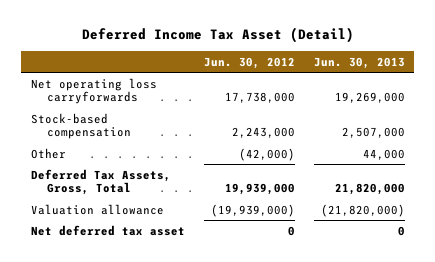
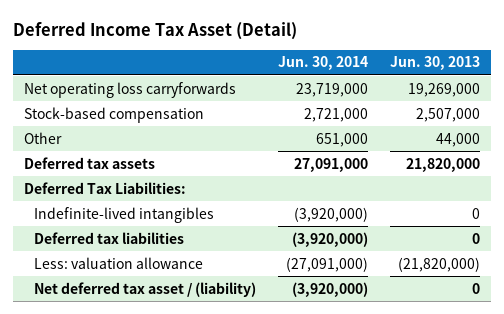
[203,56,295,69] Jun. 30, 2012 -> none
none -> [278,56,369,71] Jun. 30, 2014
[30,168,171,196] Deferred Tax Assets, Gross, Total -> [24,156,156,169] Deferred tax assets
none -> [24,181,187,194] Deferred Tax Liabilities:
none -> [34,206,215,223] Indefinite-lived intangibles
none -> [34,231,185,244] Deferred tax liabilities
[30,203,164,215] Valuation allowance -> [34,256,204,269] Less: valuation allowance
[30,224,185,236] Net deferred tax asset -> [34,281,257,297] Net deferred tax asset / (liability)

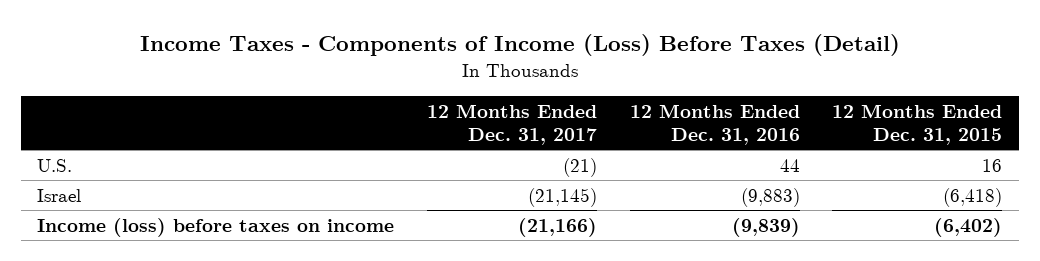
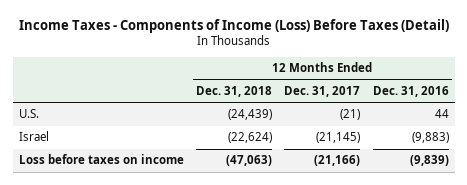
[832,103,1003,145] 12 Months Ended Dec. 31, 2015 -> none
none -> [195,85,272,97] Dec. 31, 2018
[37,217,395,237] Income (loss) before taxes on income -> [18,154,184,165] Loss before taxes on income

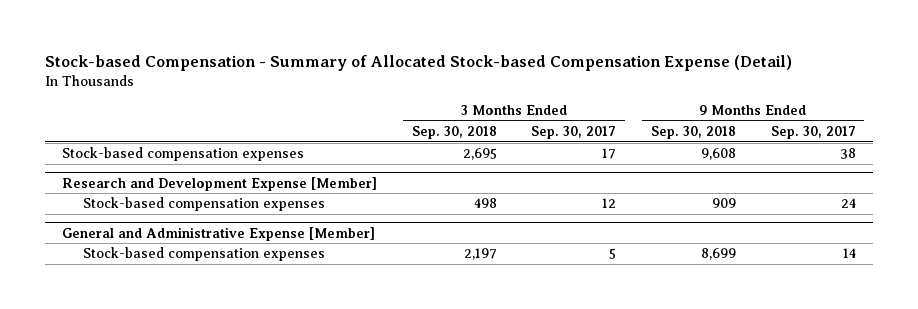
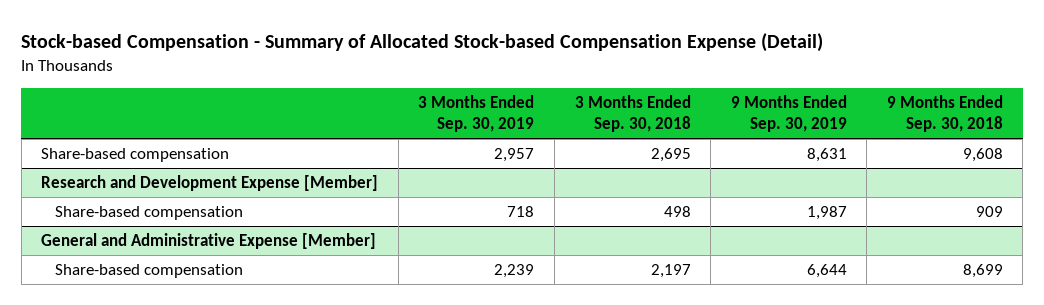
[531,126,617,140] Sep. 30, 2017 -> none
[770,126,856,140] Sep. 30, 2017 -> none
none -> [418,95,535,133] 3 Months Ended Sep. 30, 2019
none -> [730,95,847,133] 9 Months Ended Sep. 30, 2019
[62,147,305,162] Stock-based compensation expenses -> [41,148,230,163] Share-based compensation
[82,197,325,212] Stock-based compensation expenses -> [55,206,244,221] Share-based compensation
[82,247,325,262] Stock-based compensation expenses -> [55,264,244,279] Share-based compensation

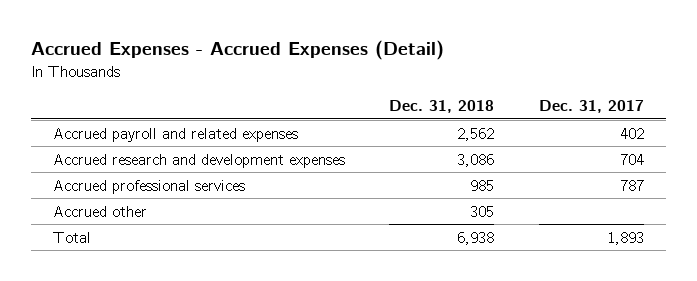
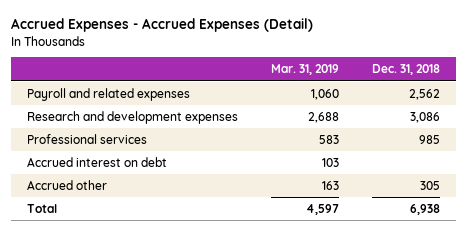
[538,100,644,114] Dec. 31, 2017 -> none
none -> [270,64,339,76] Mar. 31, 2019
[52,127,298,142] Accrued payroll and related expenses -> [27,87,191,101] Payroll and related expenses
[52,153,345,168] Accrued research and development expenses -> [27,110,239,124] Research and development expenses
[52,179,245,194] Accrued professional services -> [27,133,148,144] Professional services
none -> [27,156,168,167] Accrued interest on debt

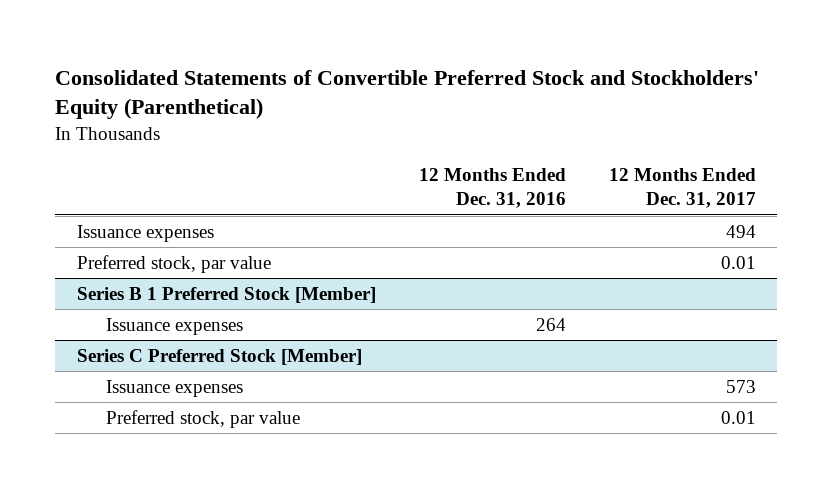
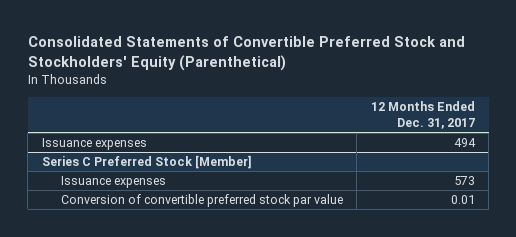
[418,167,566,209] 12 Months Ended Dec. 31, 2016 -> none
[76,254,271,273] Preferred stock, par value -> none
[76,286,376,303] Series B 1 Preferred Stock [Member] -> none
[106,317,244,335] Issuance expenses -> none
[106,409,301,428] Preferred stock, par value -> [60,194,343,208] Conversion of convertible preferred stock par value

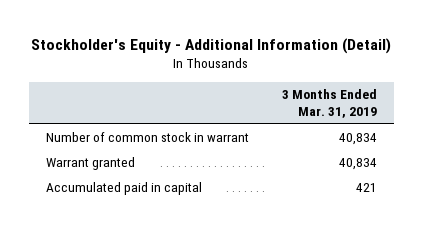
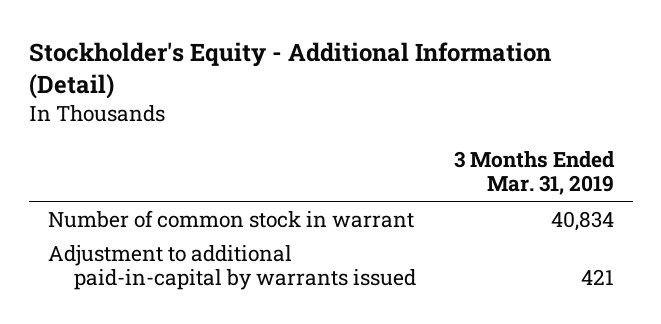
[45,157,135,171] Warrant granted -> none
[45,182,202,196] Accumulated paid in capital -> [47,244,416,291] Adjustment to additional paid-in-capital by warrants issued

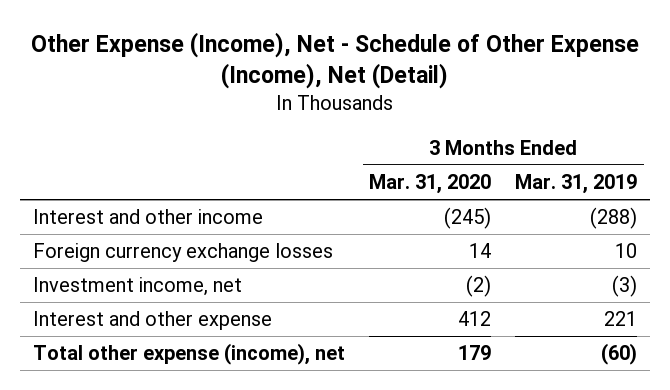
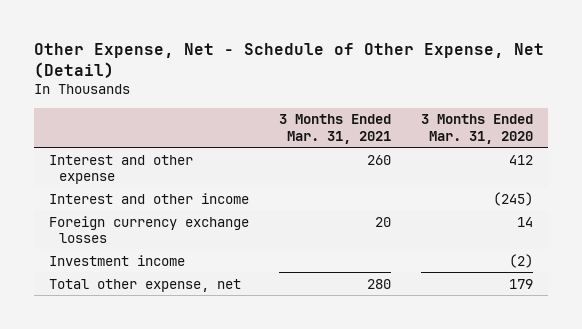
[31,31,640,89] Other Expense (Income), Net - Schedule of Other Expense (Income), Net (Detail) -> [33,42,544,78] Other Expense, Net - Schedule of Other Expense, Net (Detail)
[515,173,638,194] Mar. 31, 2019 -> none
none -> [279,114,392,144] 3 Months Ended Mar. 31, 2021
[32,311,272,331] Interest and other expense -> [48,154,193,184] Interest and other expense
[32,277,242,297] Investment income, net -> [48,254,185,266] Investment income
[32,343,345,366] Total other expense (income), net -> [48,278,241,292] Total other expense, net

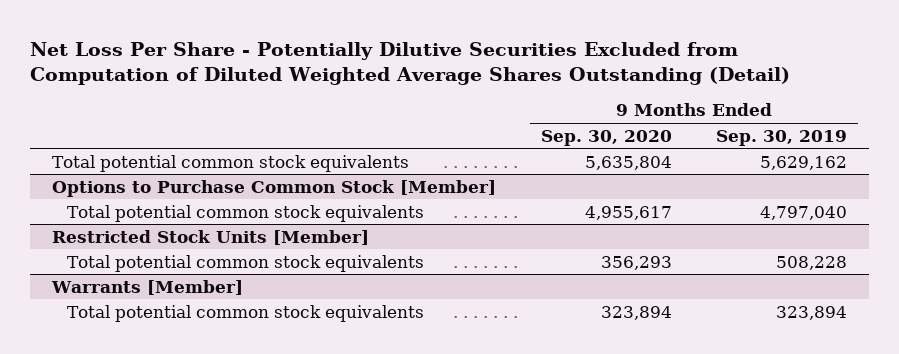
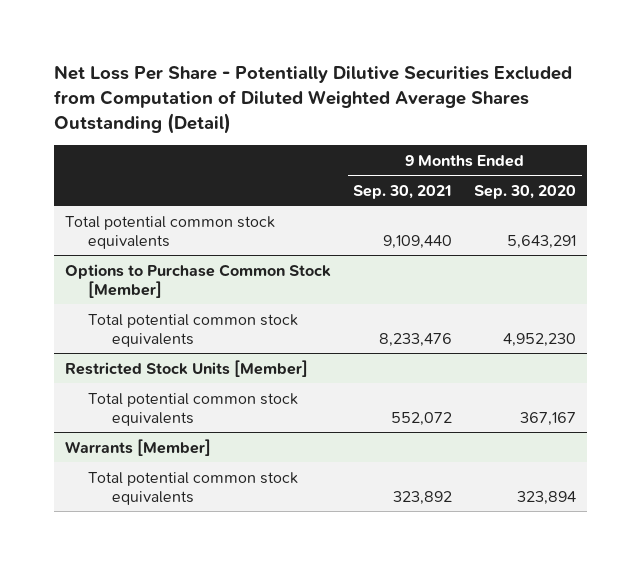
[715,129,847,146] Sep. 30, 2019 -> none
none -> [353,184,453,199] Sep. 30, 2021
[584,155,672,170] 5,635,804 -> [507,234,577,249] 5,643,291
[584,205,672,220] 4,955,617 -> [503,332,577,347] 4,952,230
[600,255,672,270] 356,293 -> [520,411,577,426] 367,167

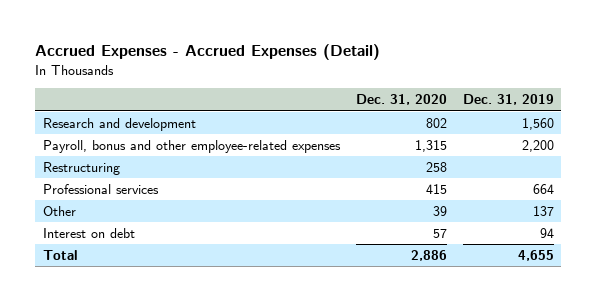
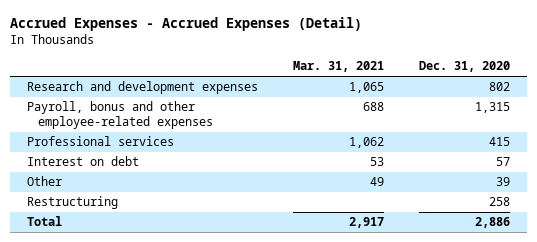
[462,94,554,106] Dec. 31, 2019 -> none
none -> [292,61,384,73] Mar. 31, 2021
[42,117,196,131] Research and development -> [27,81,259,95] Research and development expenses
[42,205,76,216] Other -> [27,176,63,187] Other
[42,161,120,175] Restructuring -> [27,196,119,210] Restructuring

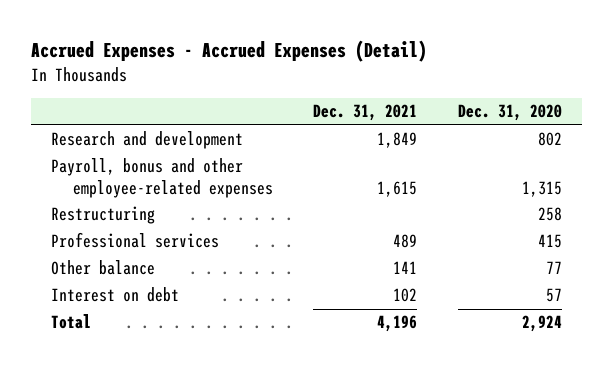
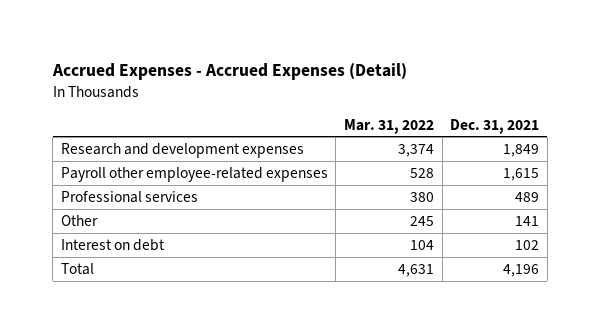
[457,104,562,122] Dec. 31, 2020 -> none
none -> [344,118,435,134] Mar. 31, 2022
[50,206,155,225] Restructuring -> none
[50,131,243,150] Research and development -> [60,142,304,158] Research and development expenses
[50,158,273,199] Payroll, bonus and other employee-related expenses -> [60,166,328,182] Payroll other employee-related expenses
[50,260,155,276] Other balance -> [60,214,98,226] Other

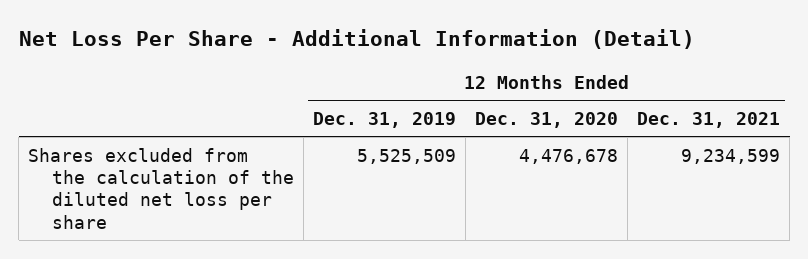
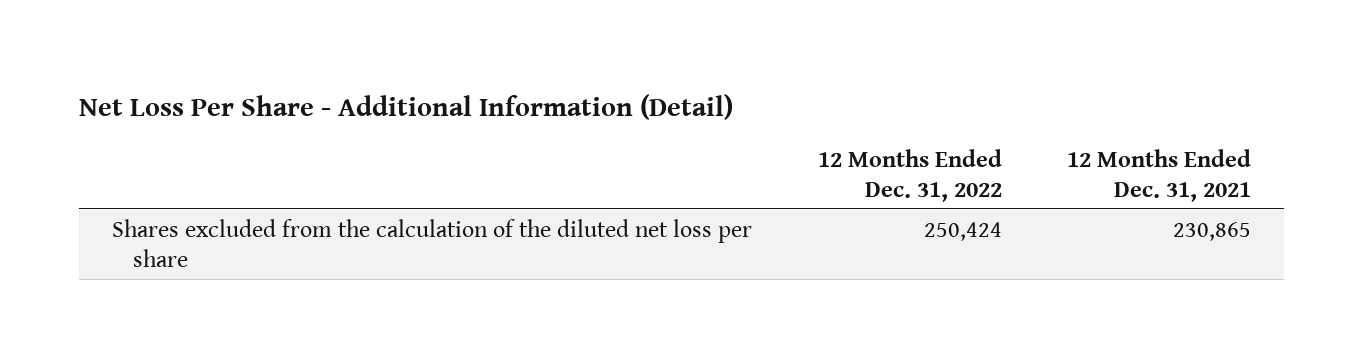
[313,111,457,128] Dec. 31, 2019 -> none
[475,111,619,128] Dec. 31, 2020 -> none
none -> [817,149,1002,202] 12 Months Ended Dec. 31, 2022
[681,148,781,164] 9,234,599 -> [1173,222,1252,242] 230,865

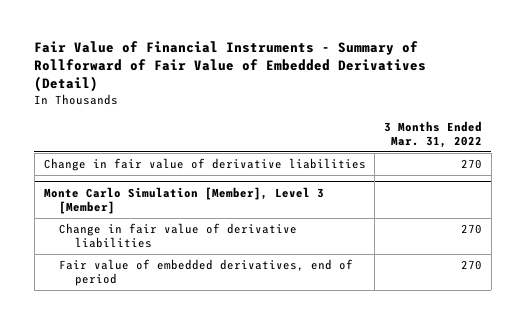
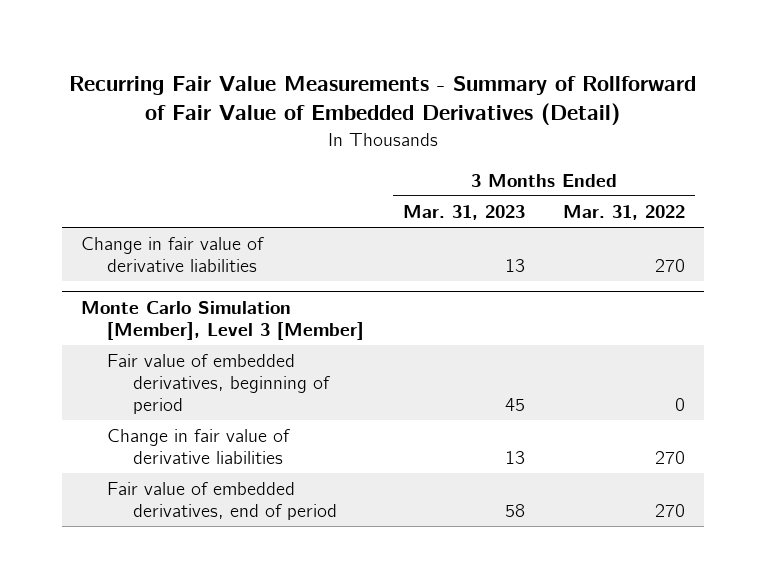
[34,41,427,93] Fair Value of Financial Instruments - Summary of Rollforward of Fair Value of Embedded Derivatives (Detail) -> [68,75,696,126] Recurring Fair Value Measurements - Summary of Rollforward of Fair Value of Embedded Derivatives (Detail)
none -> [402,204,525,220] Mar. 31, 2023
none -> [107,354,331,414] Fair value of embedded derivatives, beginning of period

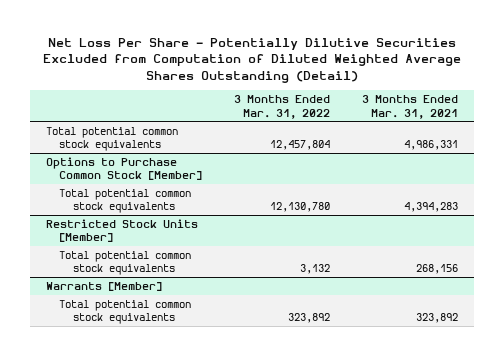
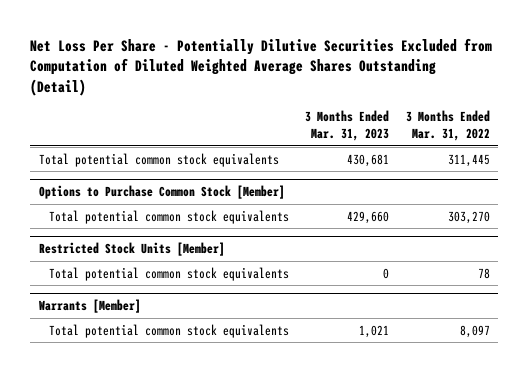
[362,95,459,119] 3 Months Ended Mar. 31, 2021 -> none
none -> [305,110,390,142] 3 Months Ended Mar. 31, 2023
[270,140,331,151] 12,457,804 -> [447,153,490,167] 311,445
[270,202,331,213] 12,130,780 -> [447,210,490,224] 303,270
[300,264,331,275] 3,132 -> [477,267,490,279] 78
[288,313,331,324] 323,892 -> [459,324,490,338] 8,097

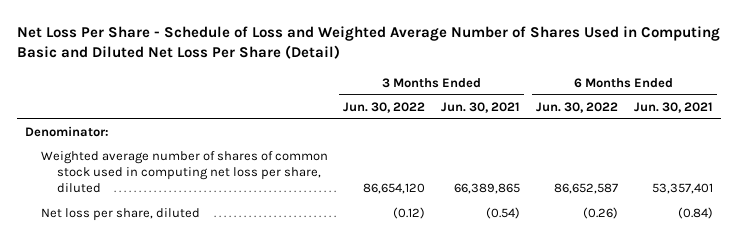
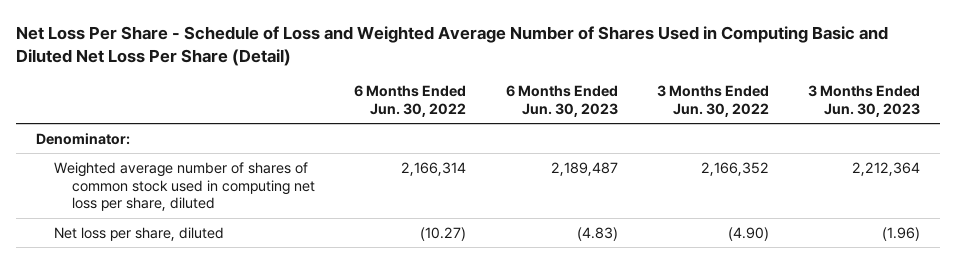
[441,101,521,113] Jun. 30, 2021 -> none
[633,101,713,113] Jun. 30, 2021 -> none
none -> [505,85,618,118] 6 Months Ended Jun. 30, 2023
none -> [808,85,921,118] 3 Months Ended Jun. 30, 2023
[363,183,426,195] 86,654,120 -> [700,161,769,176] 2,166,352
[553,183,618,195] 86,652,587 -> [401,161,467,176] 2,166,314
[393,207,426,220] (0.12) -> [727,226,769,241] (4.90)
[582,207,618,220] (0.26) -> [420,226,467,241] (10.27)

